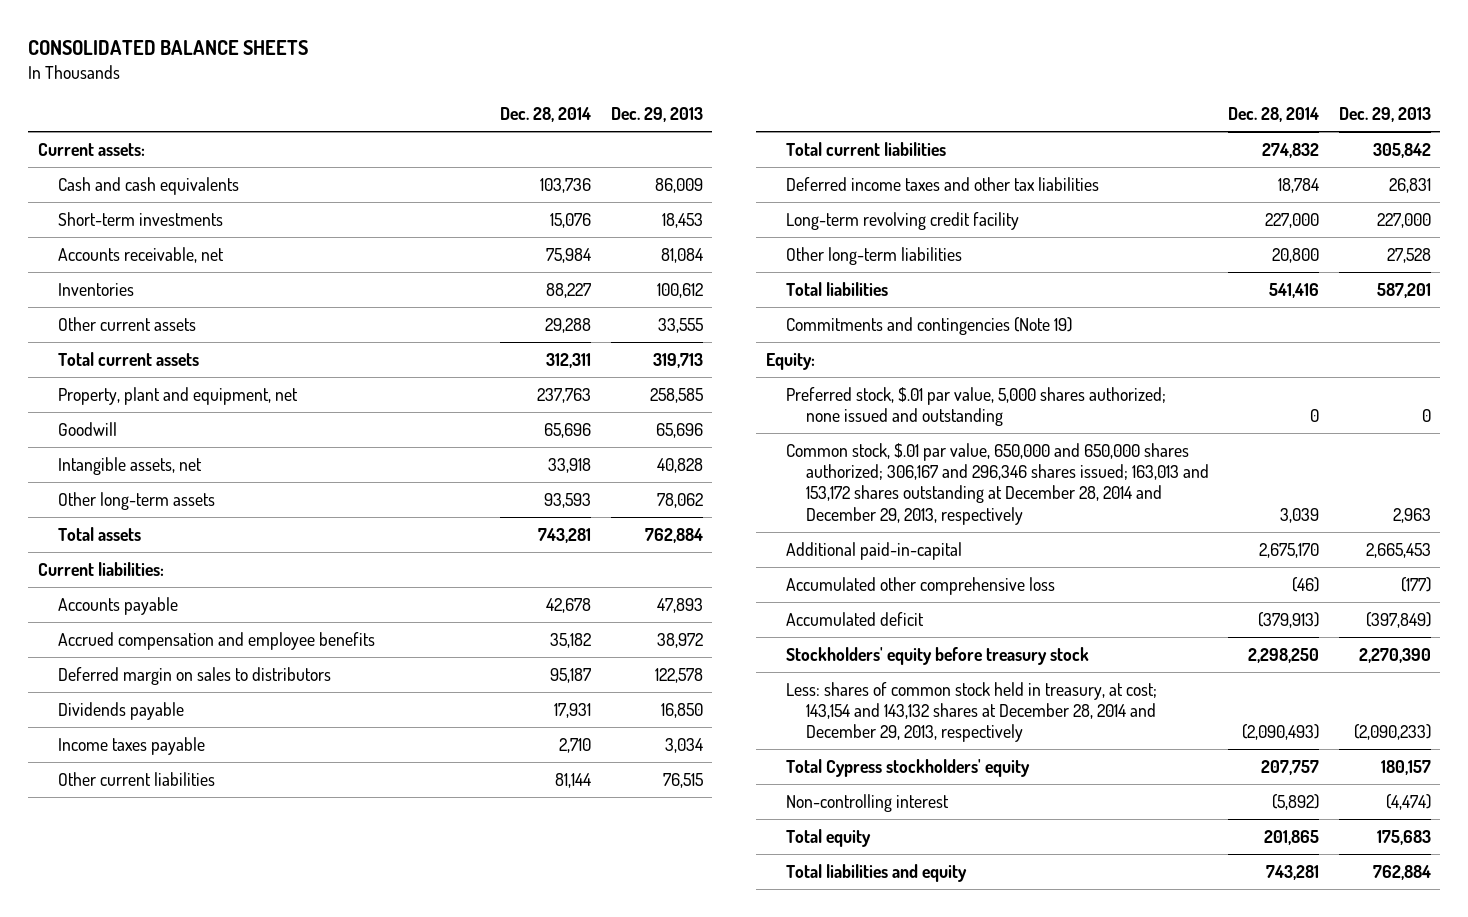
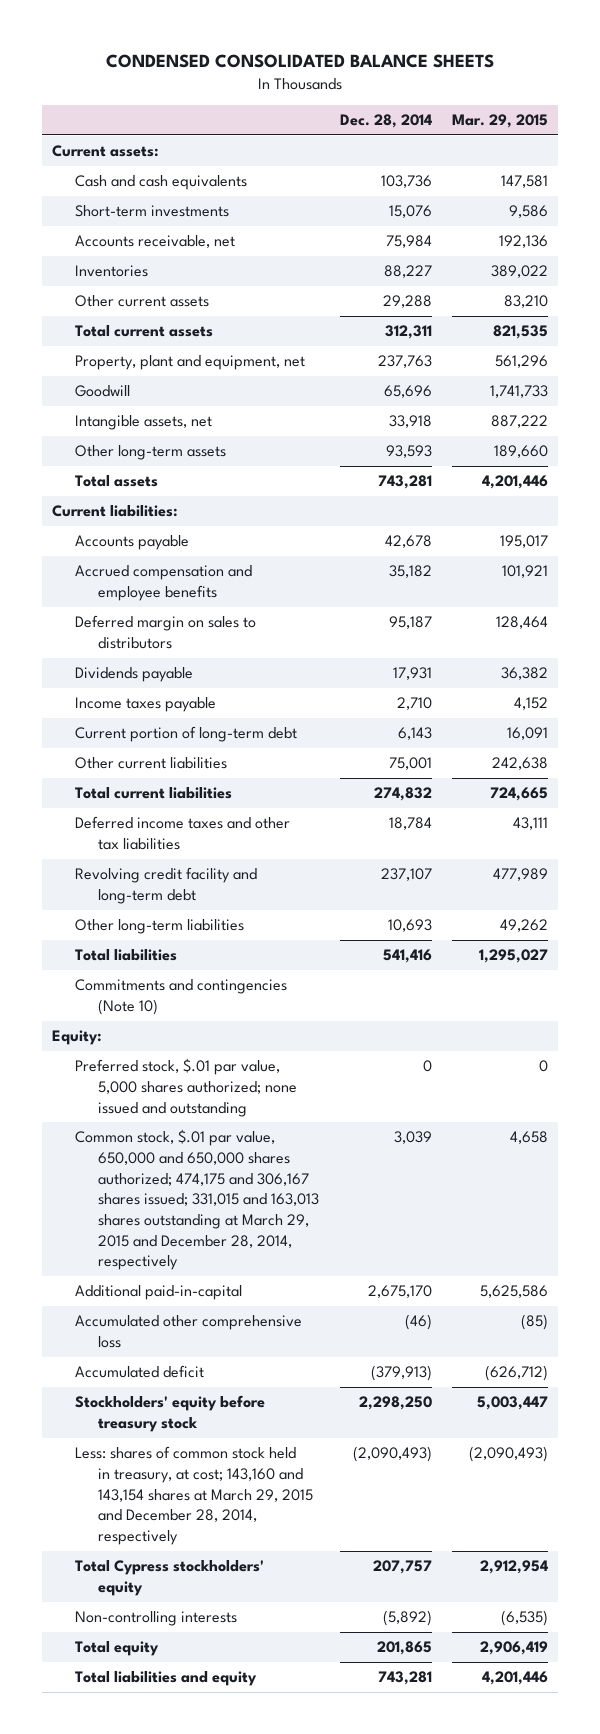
[27,40,308,56] CONSOLIDATED BALANCE SHEETS -> [106,54,495,69] CONDENSED CONSOLIDATED BALANCE SHEETS
[610,107,703,123] Dec. 29, 2013 -> none
none -> [452,114,549,129] Mar. 29, 2015
none -> [75,726,298,743] Current portion of long-term debt
[555,772,592,788] 81,144 -> [388,757,432,771] 75,001
[785,211,1019,230] Long-term revolving credit facility -> [75,867,258,905] Revolving credit facility and long-term debt
[1265,212,1320,228] 227,000 -> [380,868,432,882] 237,107
[1272,247,1320,263] 20,800 -> [387,919,432,933] 10,693
[785,316,1072,335] Commitments and contingencies (Note 19) -> [75,979,288,1016] Commitments and contingencies (Note 10)
[785,442,1210,525] Common stock, $.01 par value, 650,000 and 650,000 shares authorized; 306,167 and 296,346 shares issued; 163,013 and 153,172 shares outstanding at December 28, 2014 and December 29, 2013, respectively -> [75,1129,320,1271] Common stock, $.01 par value, 650,000 and 650,000 shares authorized; 474,175 and 306,167 shares issued; 331,015 and 163,013 shares outstanding at March 29, 2015 and December 28, 2014, respectively
[785,681,1157,743] Less: shares of common stock held in treasury, at cost; 143,154 and 143,132 shares at December 28, 2014 and December 29, 2013, respectively -> [75,1446,314,1545] Less: shares of common stock held in treasury, at cost; 143,160 and 143,154 shares at March 29, 2015 and December 28, 2014, respectively
[785,793,949,812] Non-controlling interest -> [75,1611,238,1627] Non-controlling interests

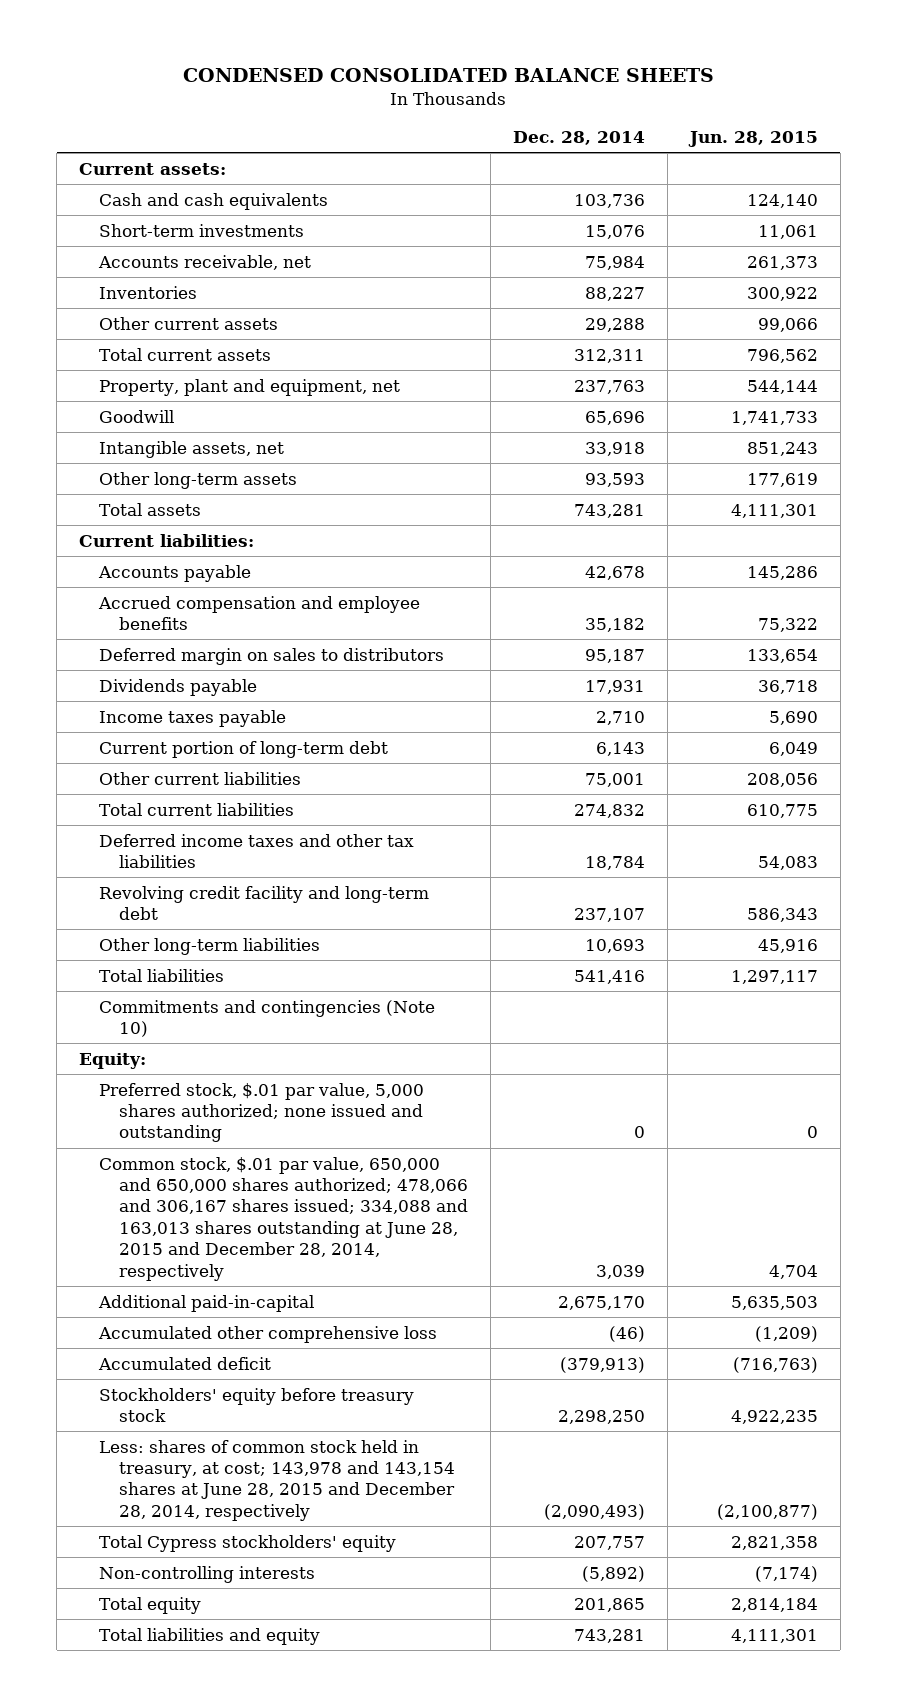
[452,114,549,129] Mar. 29, 2015 -> none
none -> [687,130,818,147] Jun. 28, 2015
[75,1129,320,1271] Common stock, $.01 par value, 650,000 and 650,000 shares authorized; 474,175 and 306,167 shares issued; 331,015 and 163,013 shares outstanding at March 29, 2015 and December 28, 2014, respectively -> [99,1156,469,1281] Common stock, $.01 par value, 650,000 and 650,000 shares authorized; 478,066 and 306,167 shares issued; 334,088 and 163,013 shares outstanding at June 28, 2015 and December 28, 2014, respectively
[75,1446,314,1545] Less: shares of common stock held in treasury, at cost; 143,160 and 143,154 shares at March 29, 2015 and December 28, 2014, respectively -> [99,1439,456,1521] Less: shares of common stock held in treasury, at cost; 143,978 and 143,154 shares at June 28, 2015 and December 28, 2014, respectively

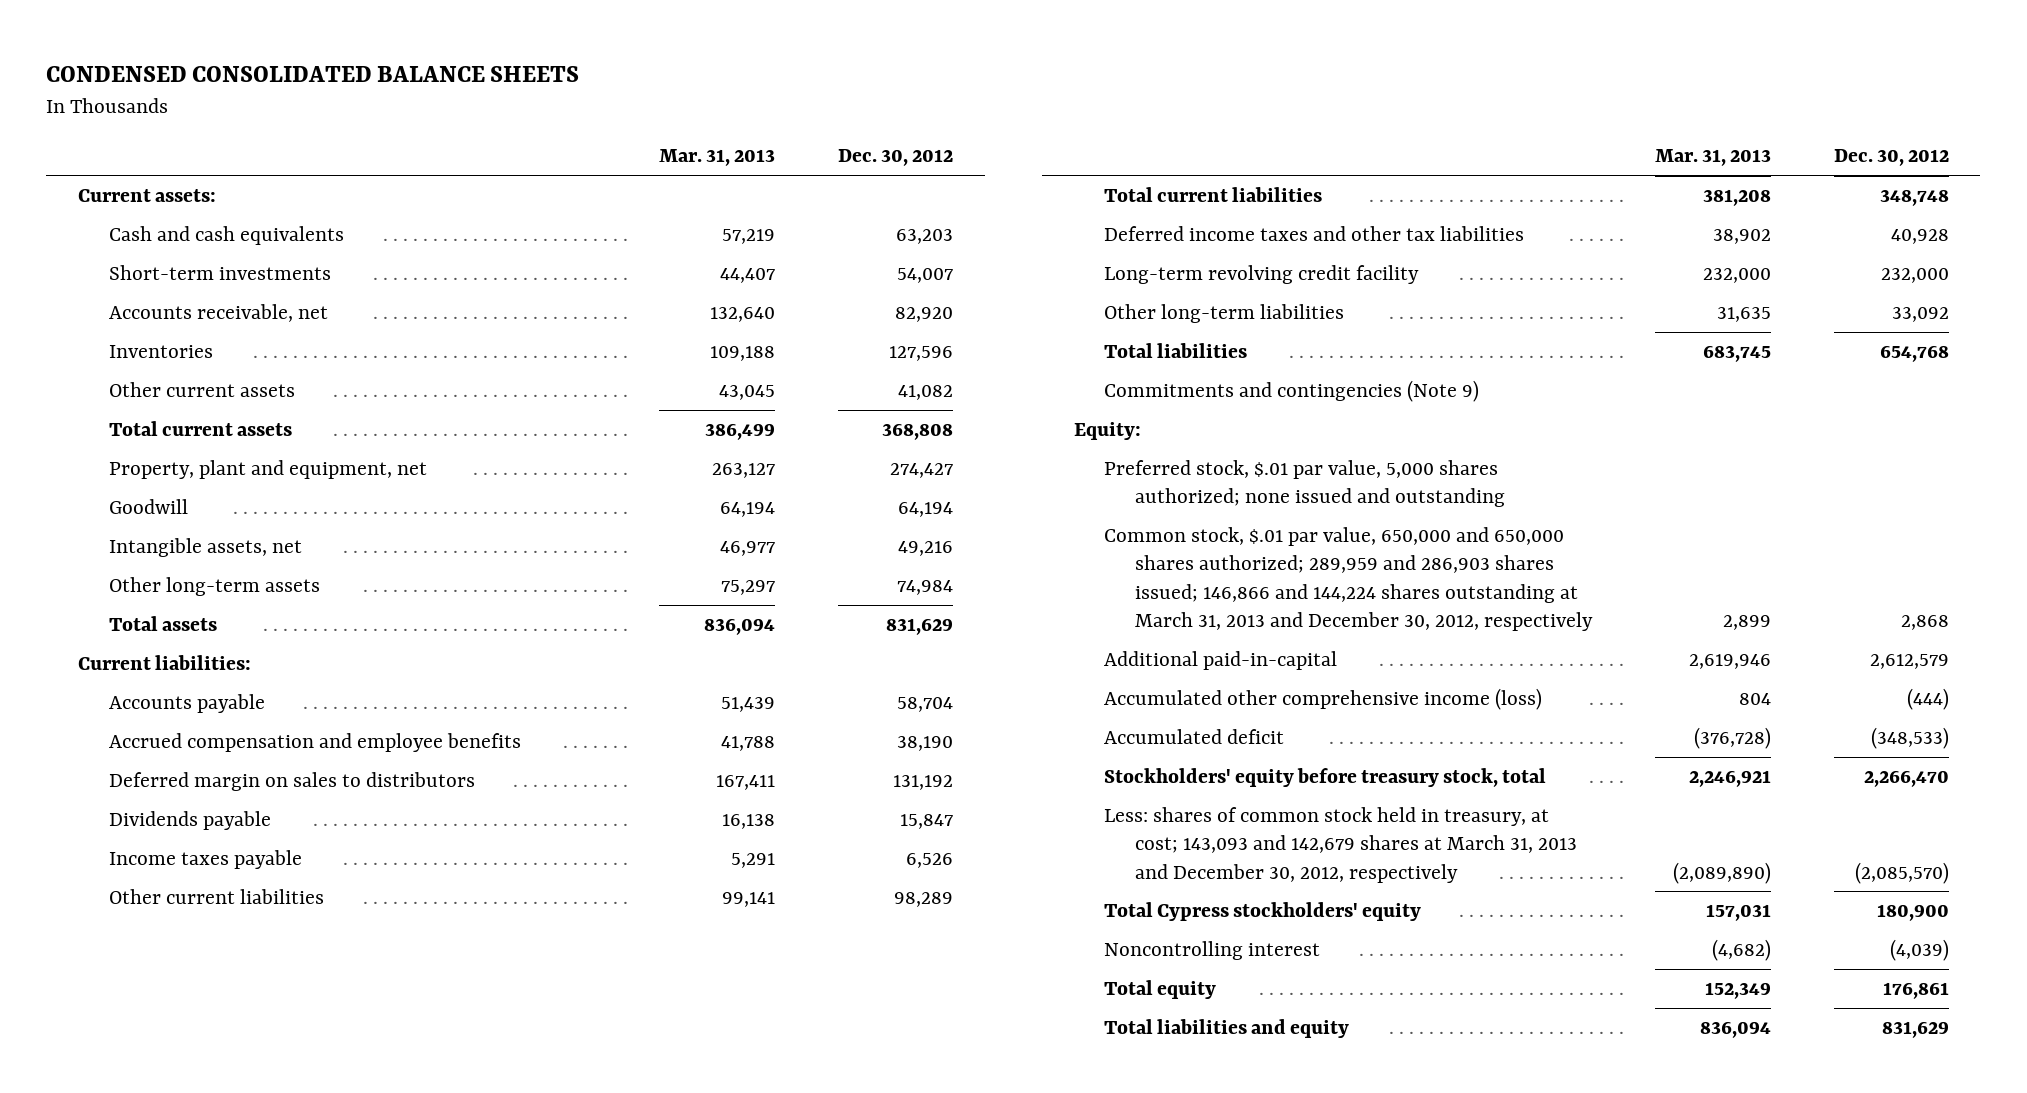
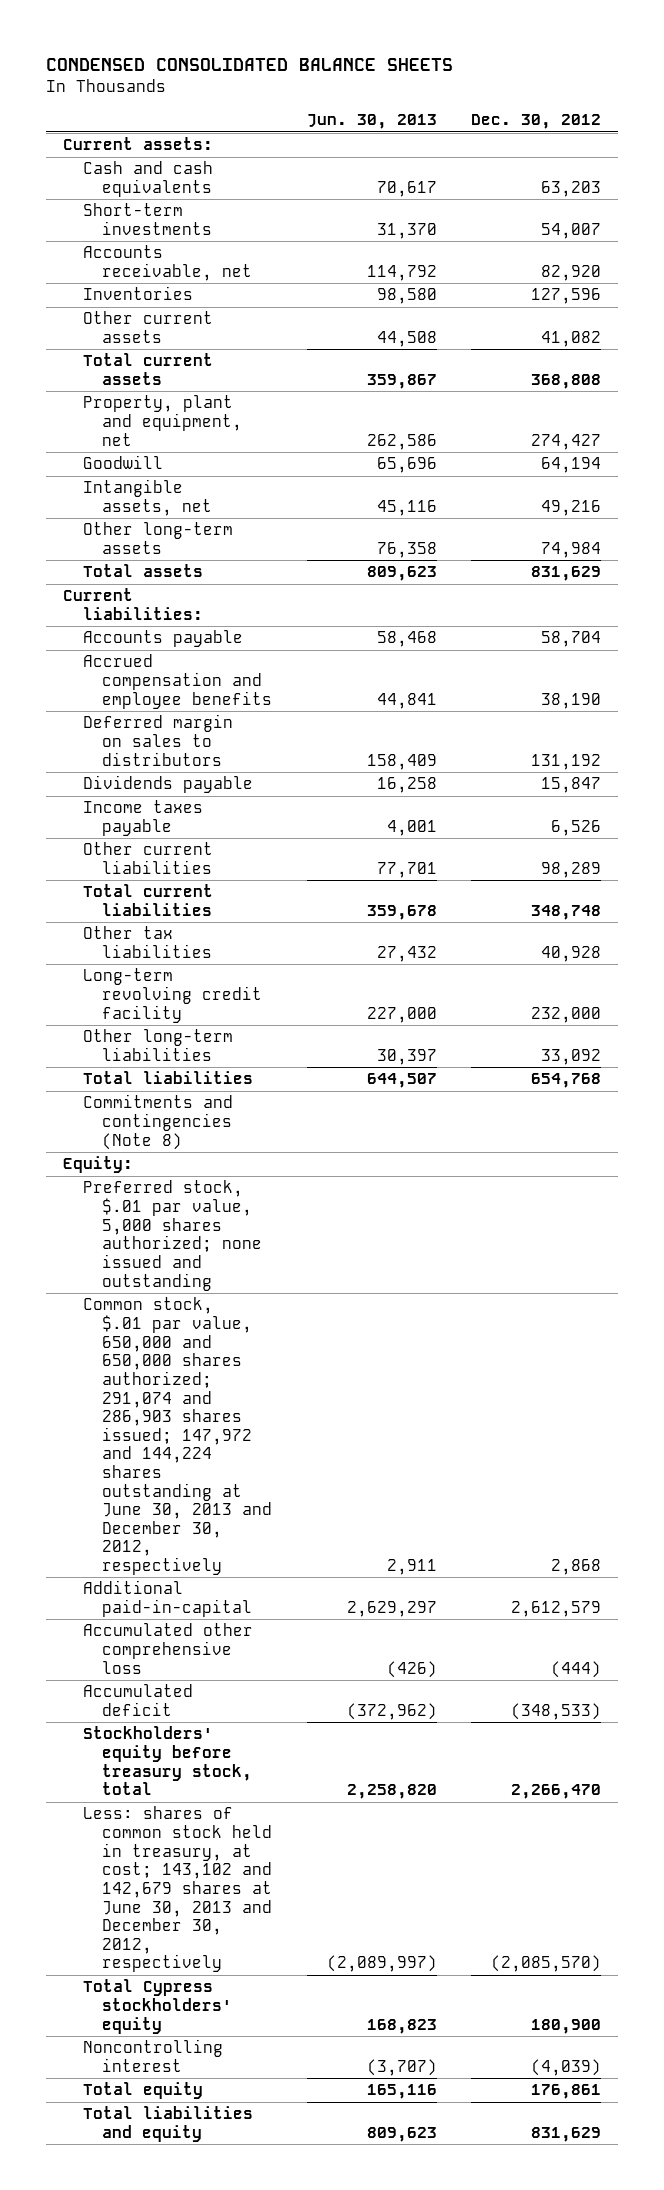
[659,149,776,167] Mar. 31, 2013 -> none
none -> [306,114,437,130] Jun. 30, 2013
[1104,225,1525,241] Deferred income taxes and other tax liabilities -> [82,926,213,959] Other tax liabilities
[1104,379,1480,402] Commitments and contingencies (Note 9) -> [82,1094,233,1150] Commitments and contingencies (Note 8)
[1104,526,1594,631] Common stock, $.01 par value, 650,000 and 650,000 shares authorized; 289,959 and 286,903 shares issued; 146,866 and 144,224 shares outstanding at March 31, 2013 and December 30, 2012, respectively -> [82,1297,273,1576] Common stock, $.01 par value, 650,000 and 650,000 shares authorized; 291,074 and 286,903 shares issued; 147,972 and 144,224 shares outstanding at June 30, 2013 and December 30, 2012, respectively
[1104,687,1543,710] Accumulated other comprehensive income (loss) -> [82,1623,253,1674] Accumulated other comprehensive loss
[1104,806,1578,883] Less: shares of common stock held in treasury, at cost; 143,093 and 142,679 shares at March 31, 2013 and December 30, 2012, respectively -> [82,1806,273,1973] Less: shares of common stock held in treasury, at cost; 143,102 and 142,679 shares at June 30, 2013 and December 30, 2012, respectively

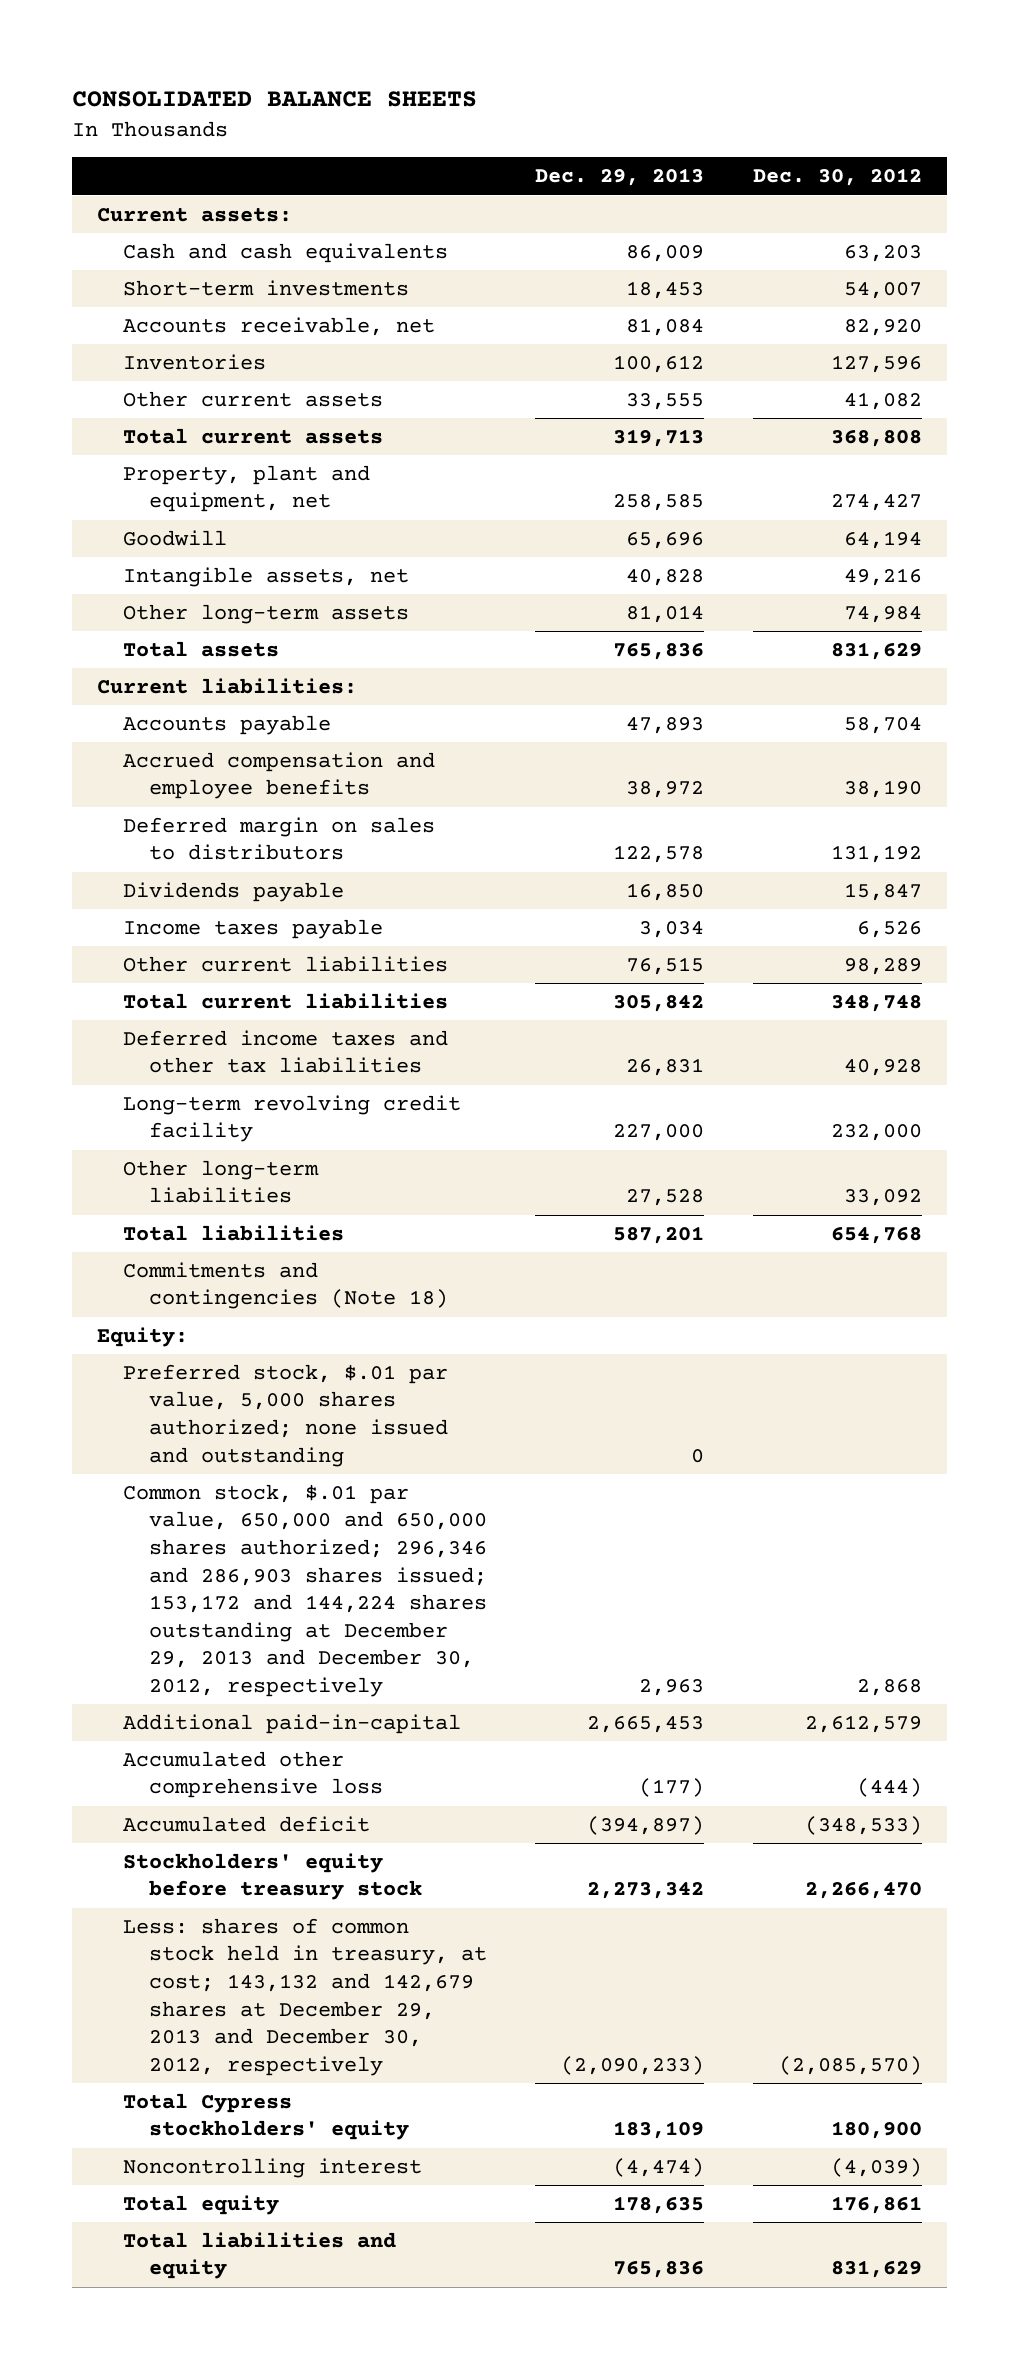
[45,57,453,71] CONDENSED CONSOLIDATED BALANCE SHEETS -> [72,91,478,108] CONSOLIDATED BALANCE SHEETS
[306,114,437,130] Jun. 30, 2013 -> none
none -> [535,168,705,187] Dec. 29, 2013
[82,926,213,959] Other tax liabilities -> [122,1029,448,1074] Deferred income taxes and other tax liabilities
[82,1094,233,1150] Commitments and contingencies (Note 8) -> [122,1261,448,1310] Commitments and contingencies (Note 18)
[82,1297,273,1576] Common stock, $.01 par value, 650,000 and 650,000 shares authorized; 291,074 and 286,903 shares issued; 147,972 and 144,224 shares outstanding at June 30, 2013 and December 30, 2012, respectively -> [122,1483,487,1697] Common stock, $.01 par value, 650,000 and 650,000 shares authorized; 296,346 and 286,903 shares issued; 153,172 and 144,224 shares outstanding at December 29, 2013 and December 30, 2012, respectively
[82,1726,253,1796] Stockholders' equity before treasury stock, total -> [122,1852,422,1901] Stockholders' equity before treasury stock
[82,1806,273,1973] Less: shares of common stock held in treasury, at cost; 143,102 and 142,679 shares at June 30, 2013 and December 30, 2012, respectively -> [122,1917,487,2076] Less: shares of common stock held in treasury, at cost; 143,132 and 142,679 shares at December 29, 2013 and December 30, 2012, respectively

